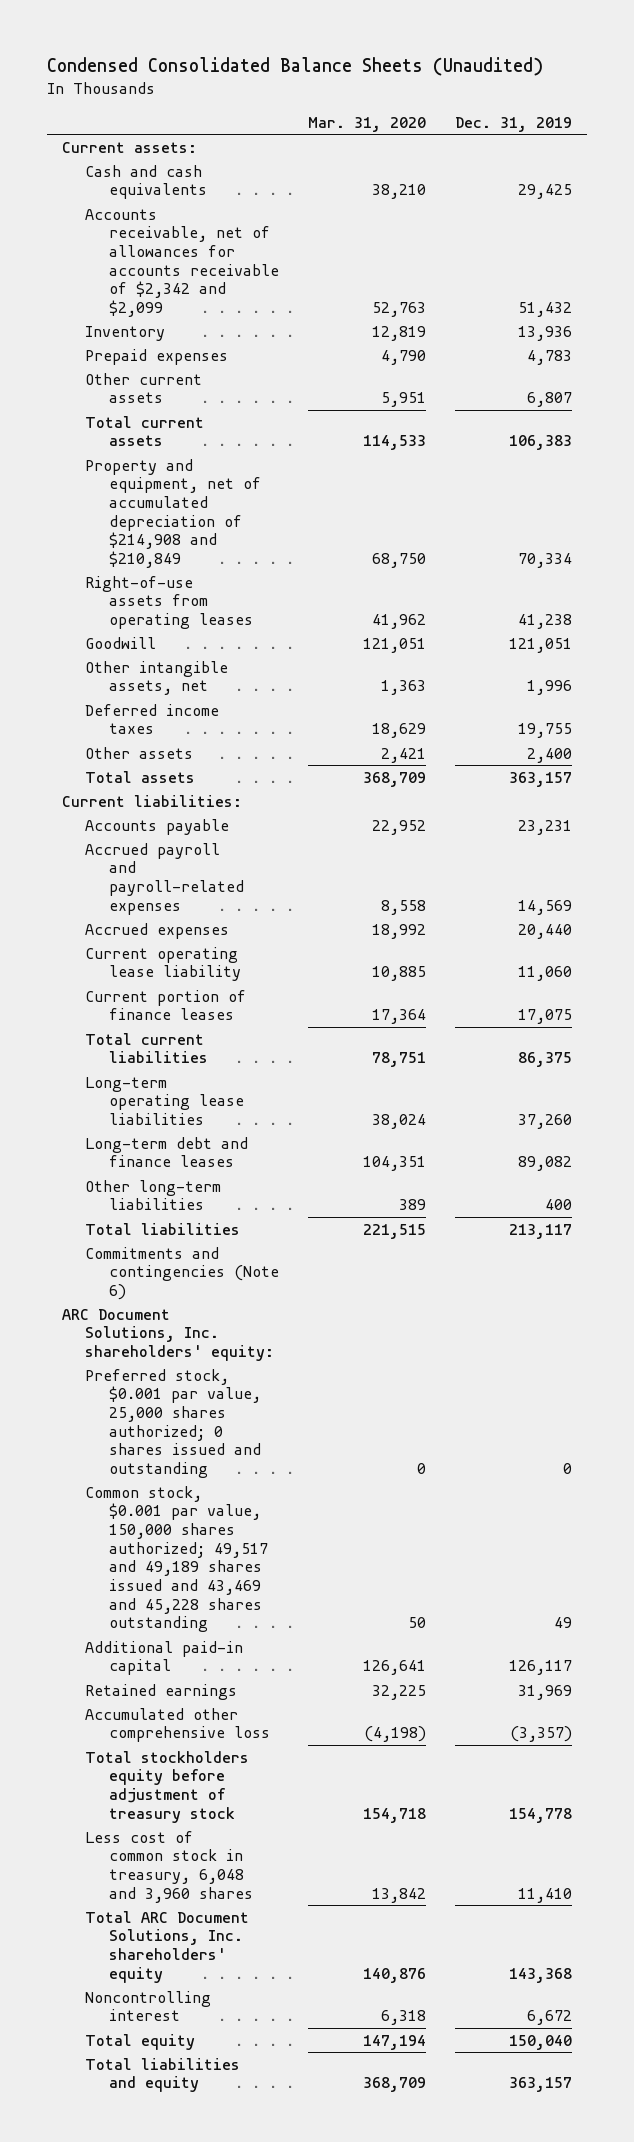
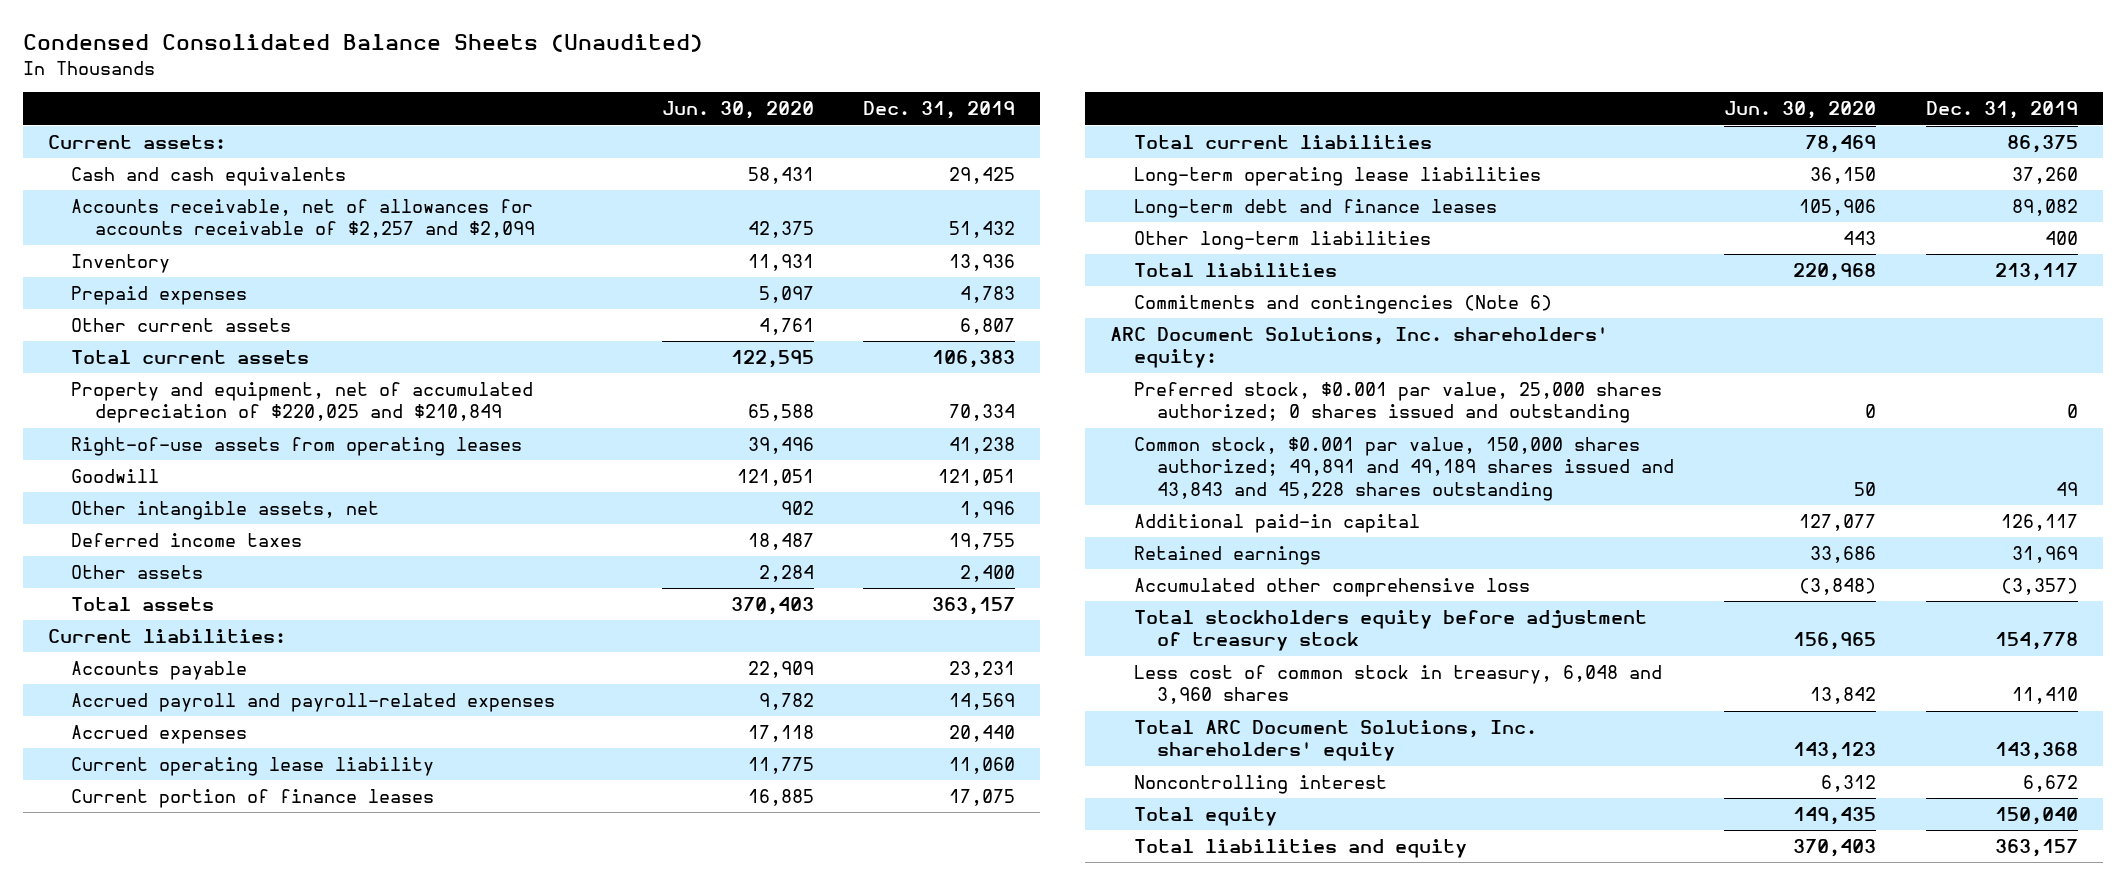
[308,116,427,132] Mar. 31, 2020 -> none
none -> [661,101,814,120] Jun. 30, 2020
[85,208,280,317] Accounts receivable, net of allowances for accounts receivable of $2,342 and $2,099 -> [71,198,535,239] Accounts receivable, net of allowances for accounts receivable of $2,257 and $2,099
[85,458,262,568] Property and equipment, net of accumulated depreciation of $214,908 and $210,849 -> [71,381,534,424] Property and equipment, net of accumulated depreciation of $220,025 and $210,849
[85,1485,269,1633] Common stock, $0.001 par value, 150,000 shares authorized; 49,517 and 49,189 shares issued and 43,469 and 45,228 shares outstanding -> [1133,436,1675,502] Common stock, $0.001 par value, 150,000 shares authorized; 49,891 and 49,189 shares issued and 43,843 and 45,228 shares outstanding

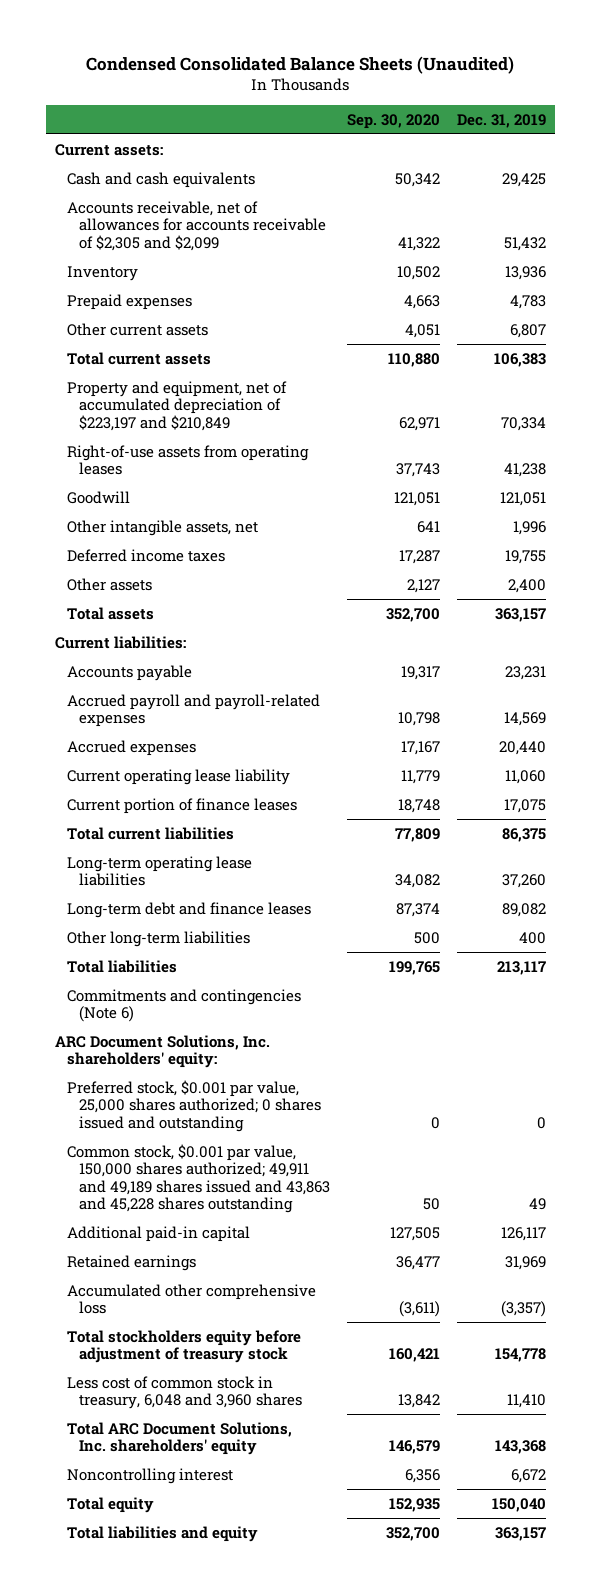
[661,101,814,120] Jun. 30, 2020 -> none
none -> [347,113,441,129] Sep. 30, 2020
[71,198,535,239] Accounts receivable, net of allowances for accounts receivable of $2,257 and $2,099 -> [67,200,327,251] Accounts receivable, net of allowances for accounts receivable of $2,305 and $2,099
[71,381,534,424] Property and equipment, net of accumulated depreciation of $220,025 and $210,849 -> [67,380,288,431] Property and equipment, net of accumulated depreciation of $223,197 and $210,849
[1133,436,1675,502] Common stock, $0.001 par value, 150,000 shares authorized; 49,891 and 49,189 shares issued and 43,843 and 45,228 shares outstanding -> [67,1143,331,1213] Common stock, $0.001 par value, 150,000 shares authorized; 49,911 and 49,189 shares issued and 43,863 and 45,228 shares outstanding

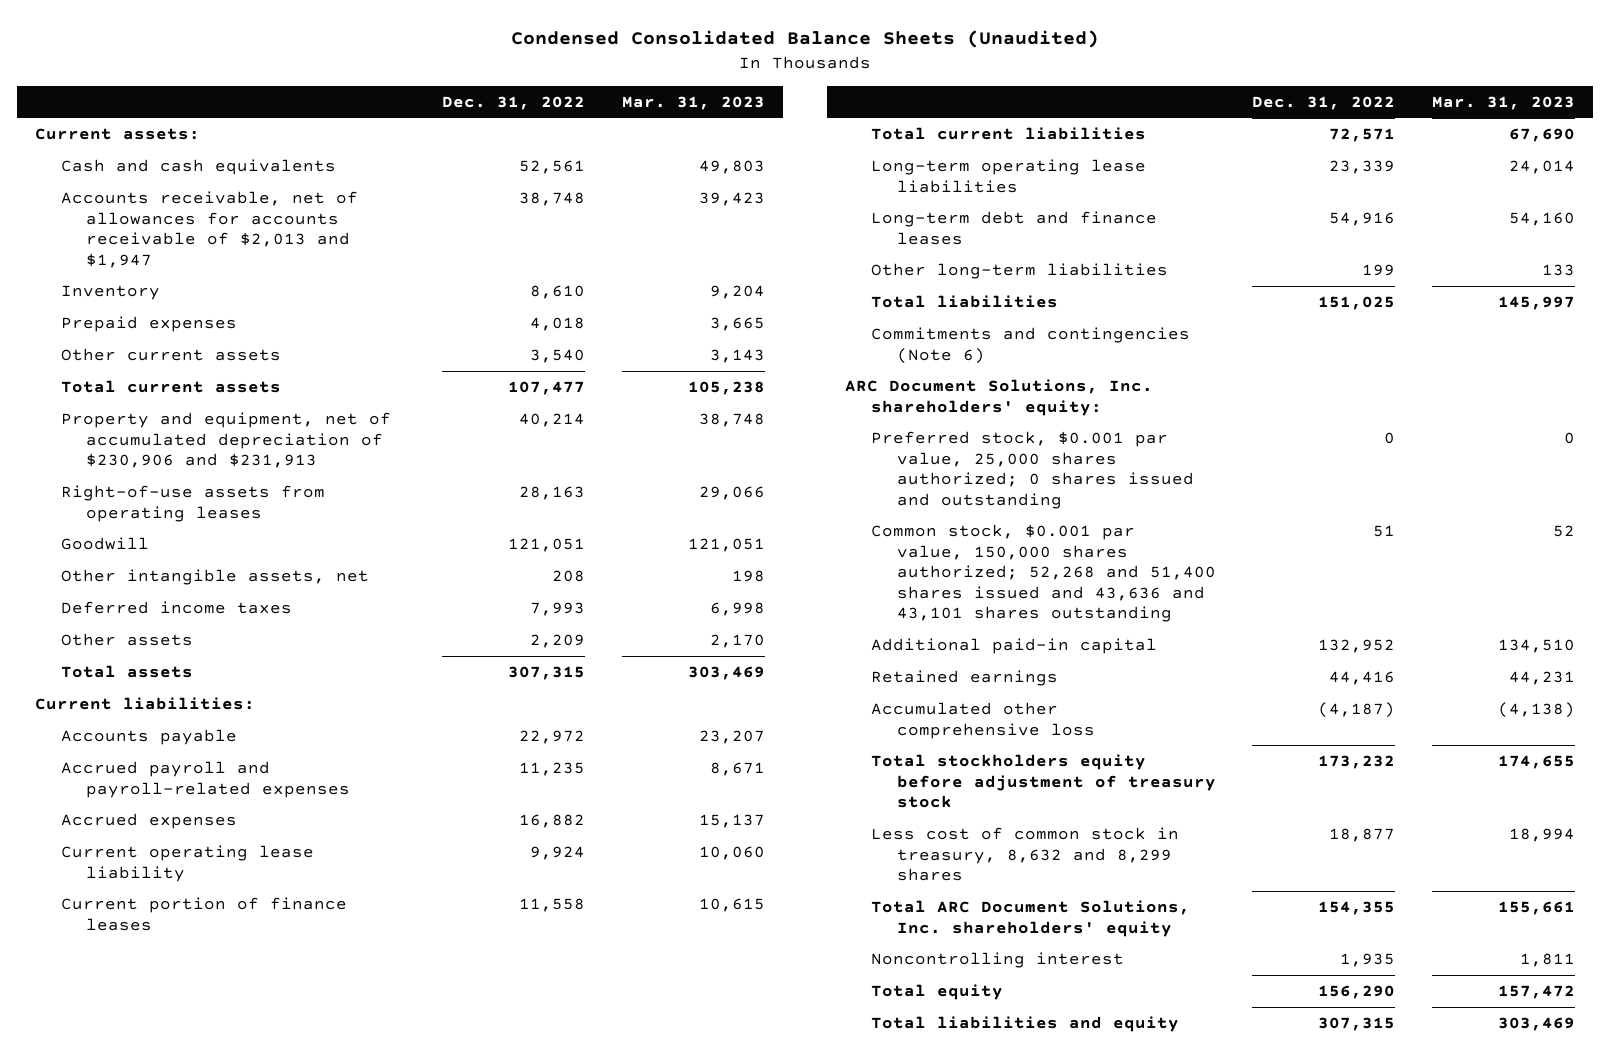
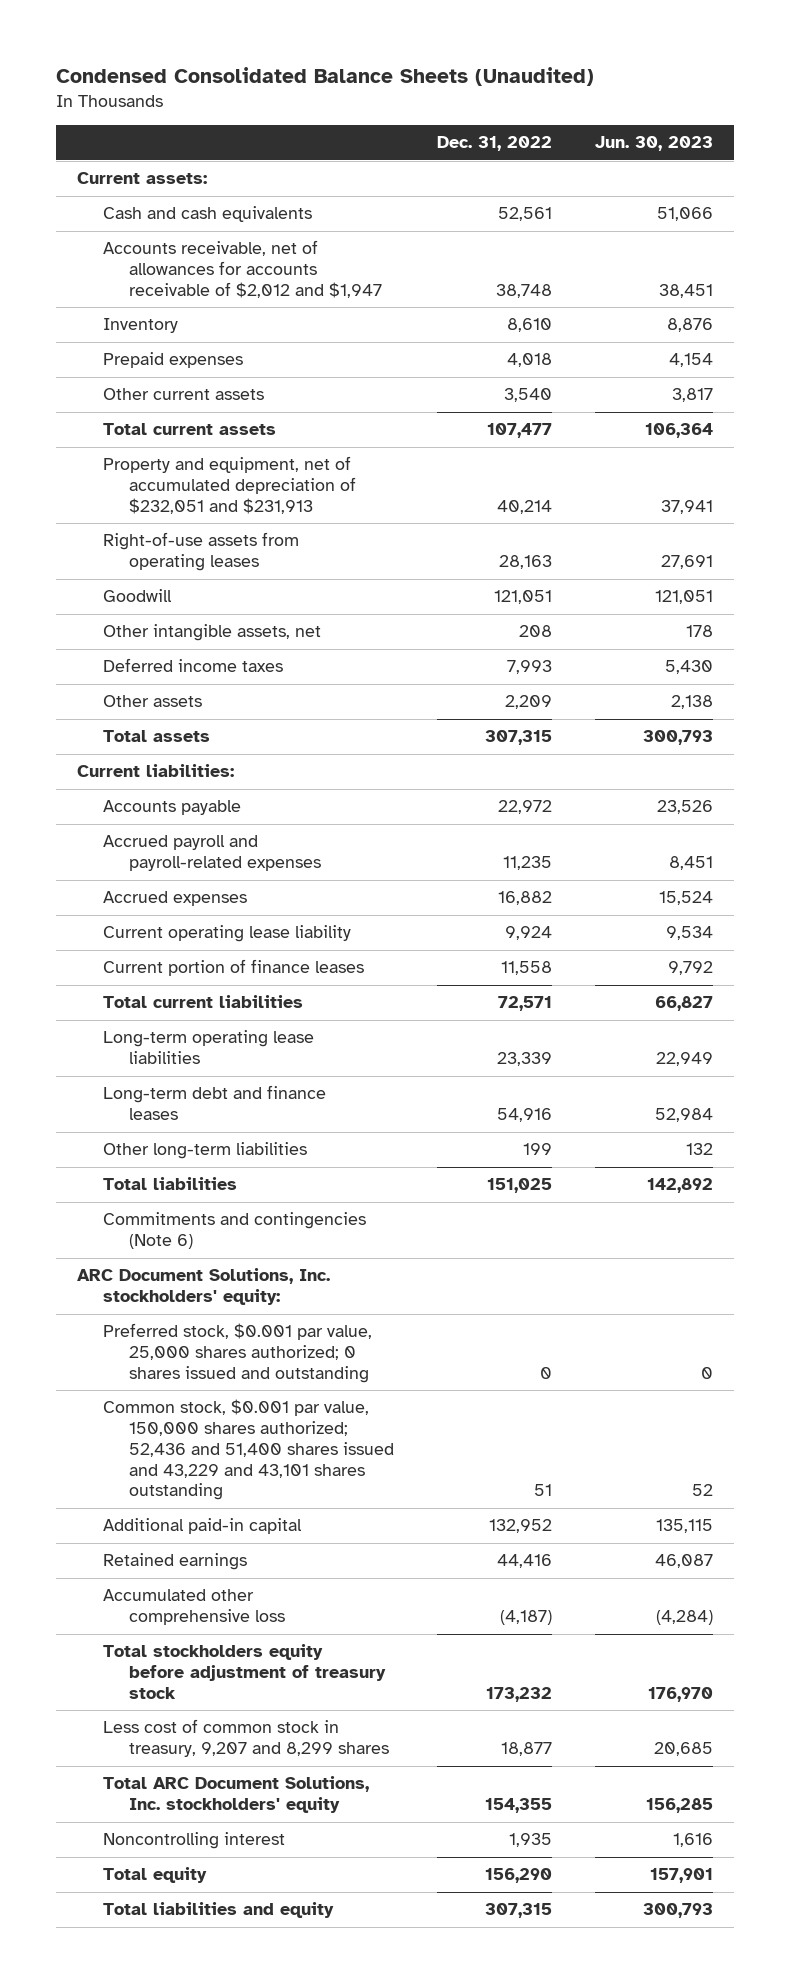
[621,95,765,110] Mar. 31, 2023 -> none
none -> [594,136,713,152] Jun. 30, 2023
[60,191,358,268] Accounts receivable, net of allowances for accounts receivable of $2,013 and $1,947 -> [102,240,382,298] Accounts receivable, net of allowances for accounts receivable of $2,012 and $1,947
[60,412,391,469] Property and equipment, net of accumulated depreciation of $230,906 and $231,913 -> [102,456,356,514] Property and equipment, net of accumulated depreciation of $232,051 and $231,913
[845,379,1154,416] ARC Document Solutions, Inc. shareholders' equity: -> [77,1268,331,1306] ARC Document Solutions, Inc. stockholders' equity:
[871,524,1216,623] Common stock, $0.001 par value, 150,000 shares authorized; 52,268 and 51,400 shares issued and 43,636 and 43,101 shares outstanding -> [102,1399,394,1501] Common stock, $0.001 par value, 150,000 shares authorized; 52,436 and 51,400 shares issued and 43,229 and 43,101 shares outstanding
[871,827,1180,882] Less cost of common stock in treasury, 8,632 and 8,299 shares -> [102,1719,389,1758] Less cost of common stock in treasury, 9,207 and 8,299 shares
[871,900,1191,937] Total ARC Document Solutions, Inc. shareholders' equity -> [102,1776,369,1814] Total ARC Document Solutions, Inc. stockholders' equity

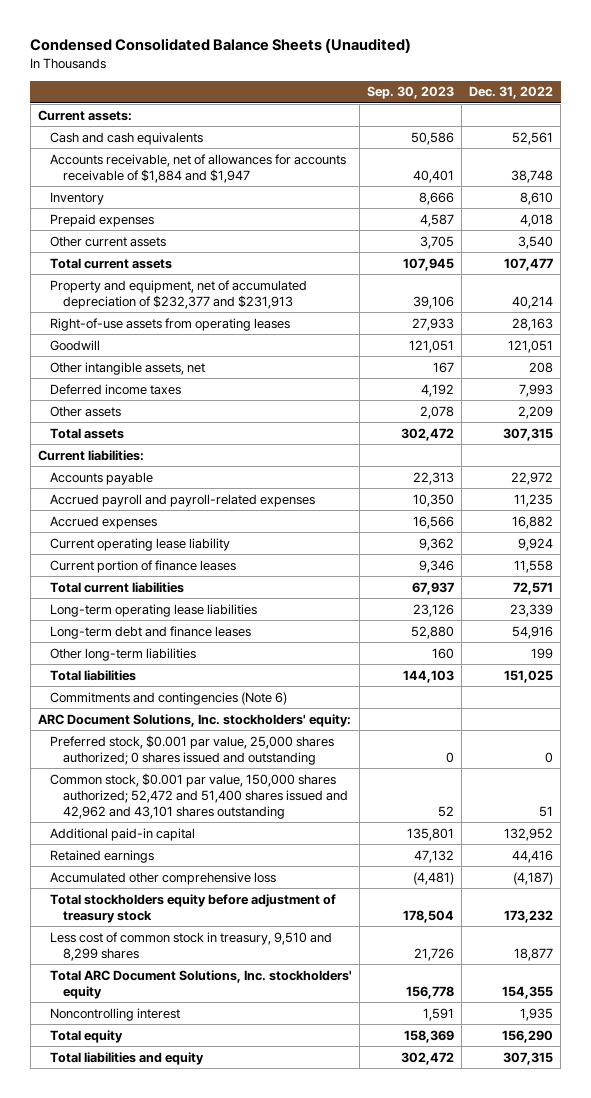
[594,136,713,152] Jun. 30, 2023 -> none
none -> [367,86,455,100] Sep. 30, 2023
[102,240,382,298] Accounts receivable, net of allowances for accounts receivable of $2,012 and $1,947 -> [50,153,347,183] Accounts receivable, net of allowances for accounts receivable of $1,884 and $1,947
[102,456,356,514] Property and equipment, net of accumulated depreciation of $232,051 and $231,913 -> [50,279,308,309] Property and equipment, net of accumulated depreciation of $232,377 and $231,913
[102,1399,394,1501] Common stock, $0.001 par value, 150,000 shares authorized; 52,436 and 51,400 shares issued and 43,229 and 43,101 shares outstanding -> [50,772,348,819] Common stock, $0.001 par value, 150,000 shares authorized; 52,472 and 51,400 shares issued and 42,962 and 43,101 shares outstanding
[102,1719,389,1758] Less cost of common stock in treasury, 9,207 and 8,299 shares -> [50,931,333,961] Less cost of common stock in treasury, 9,510 and 8,299 shares

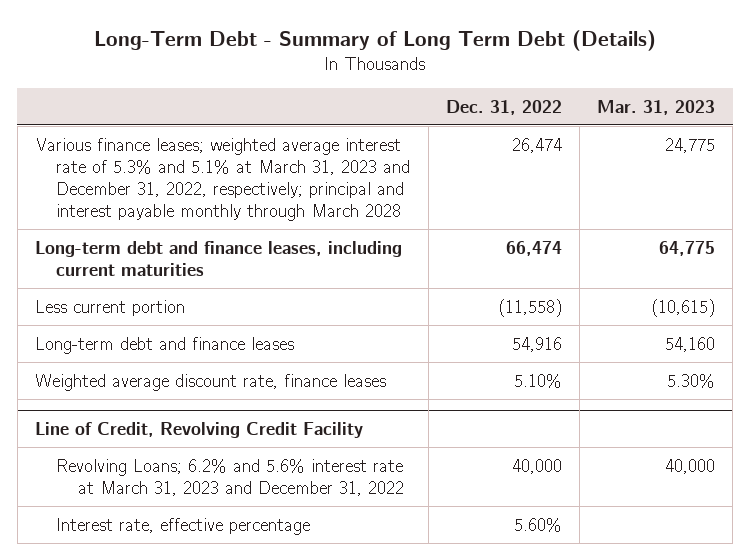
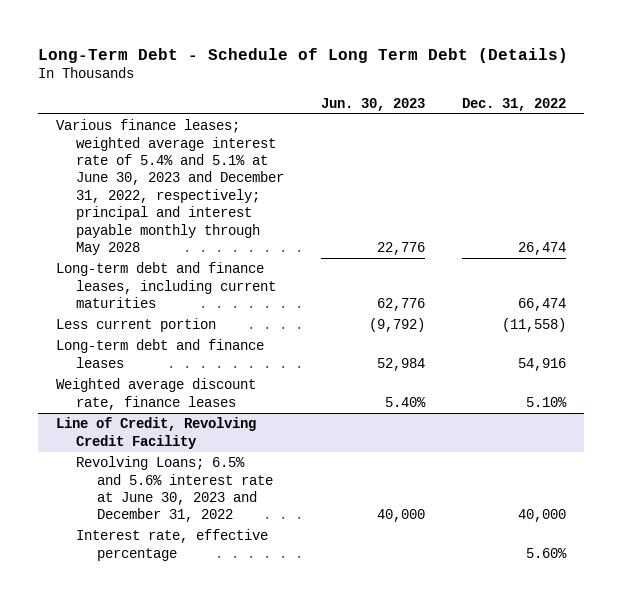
[94,29,657,51] Long-Term Debt - Summary of Long Term Debt (Details) -> [37,47,568,63] Long-Term Debt - Schedule of Long Term Debt (Details)
[597,99,716,115] Mar. 31, 2023 -> none
none -> [321,97,426,111] Jun. 30, 2023
[35,137,411,222] Various finance leases; weighted average interest rate of 5.3% and 5.1% at March 31, 2023 and December 31, 2022, respectively; principal and interest payable monthly through March 2028 -> [56,119,285,255] Various finance leases; weighted average interest rate of 5.4% and 5.1% at June 30, 2023 and December 31, 2022, respectively; principal and interest payable monthly through May 2028
[56,458,404,496] Revolving Loans; 6.2% and 5.6% interest rate at March 31, 2023 and December 31, 2022 -> [76,456,273,523] Revolving Loans; 6.5% and 5.6% interest rate at June 30, 2023 and December 31, 2022

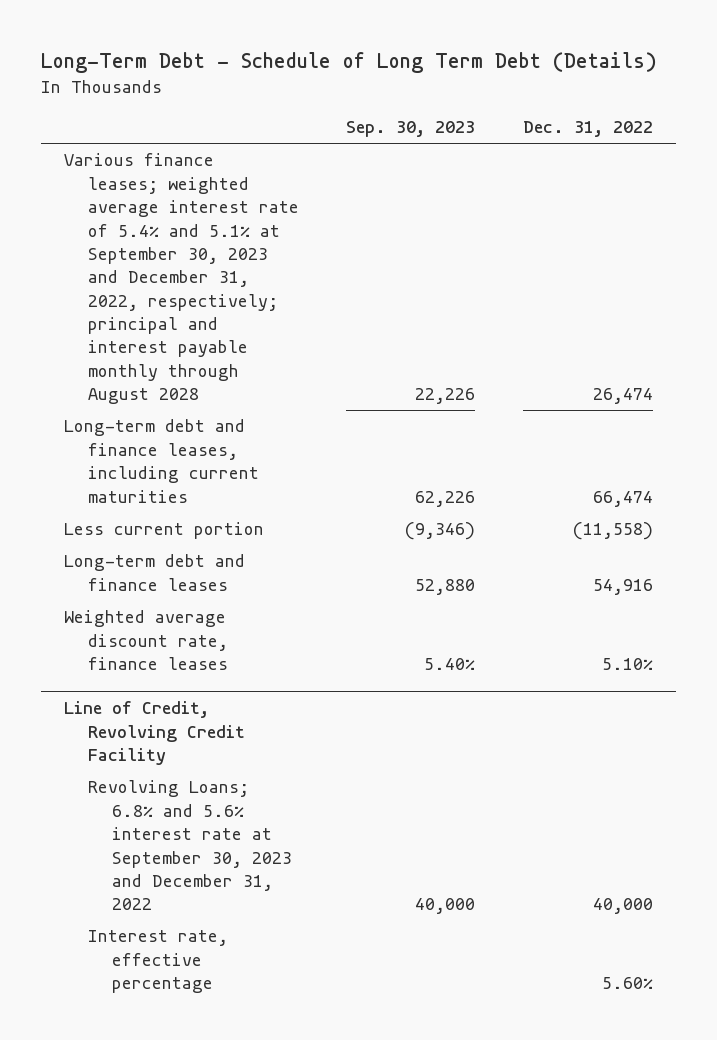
[321,97,426,111] Jun. 30, 2023 -> none
none -> [346,121,476,138] Sep. 30, 2023
[56,119,285,255] Various finance leases; weighted average interest rate of 5.4% and 5.1% at June 30, 2023 and December 31, 2022, respectively; principal and interest payable monthly through May 2028 -> [64,153,300,405] Various finance leases; weighted average interest rate of 5.4% and 5.1% at September 30, 2023 and December 31, 2022, respectively; principal and interest payable monthly through August 2028
[76,456,273,523] Revolving Loans; 6.5% and 5.6% interest rate at June 30, 2023 and December 31, 2022 -> [88,780,293,911] Revolving Loans; 6.8% and 5.6% interest rate at September 30, 2023 and December 31, 2022

